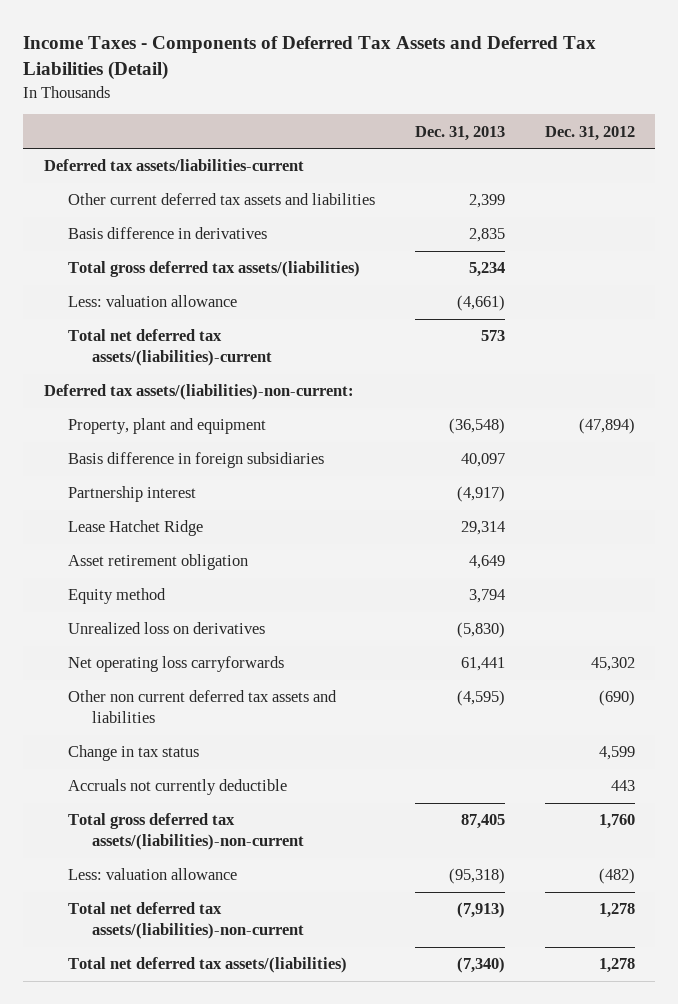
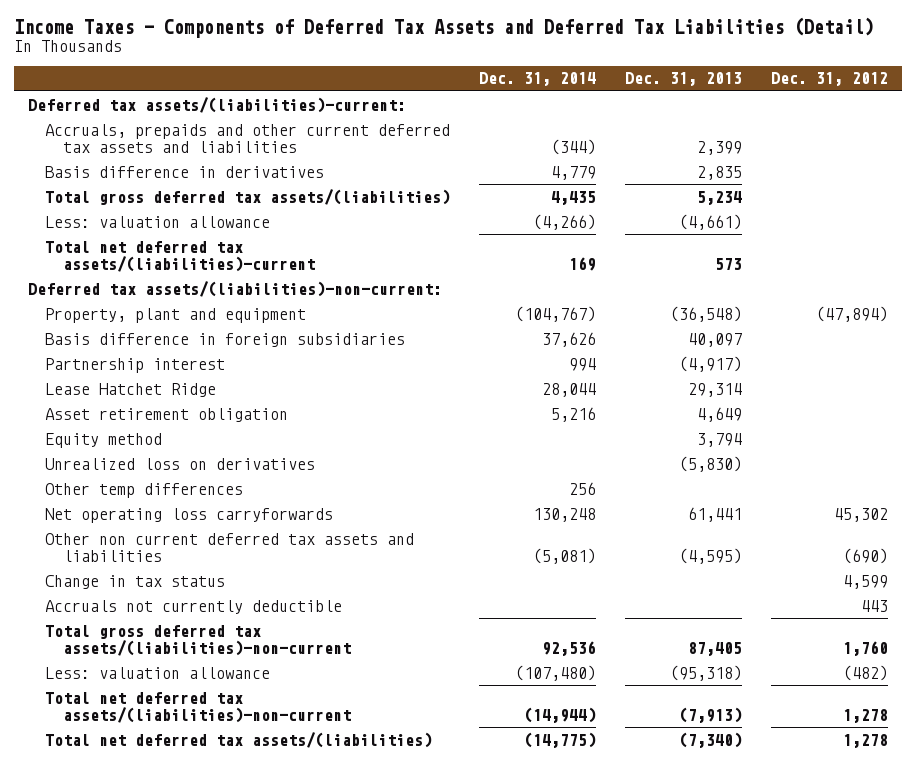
none -> [479,72,597,87] Dec. 31, 2014
[43,159,304,172] Deferred tax assets/liabilities-current -> [28,96,407,113] Deferred tax assets/(liabilities)-current:
[67,193,375,206] Other current deferred tax assets and liabilities -> [45,123,451,153] Accruals, prepaids and other current deferred tax assets and liabilities
none -> [45,482,244,498] Other temp differences

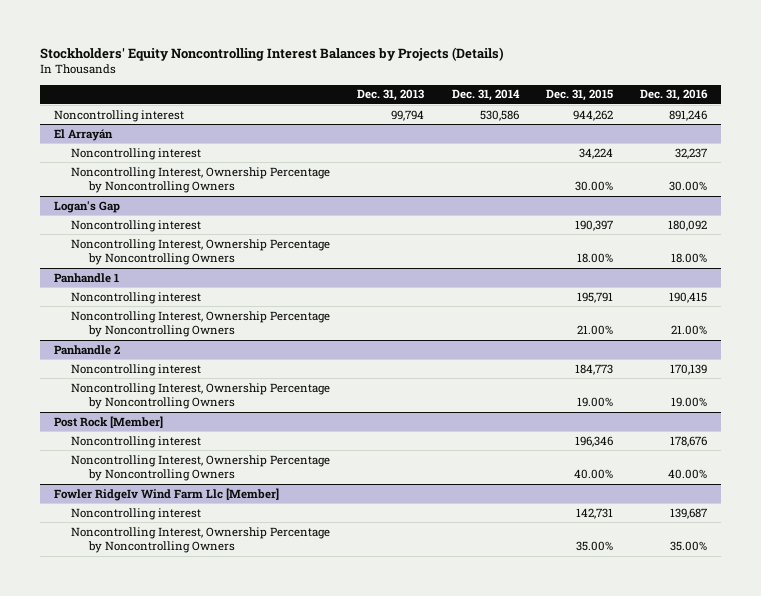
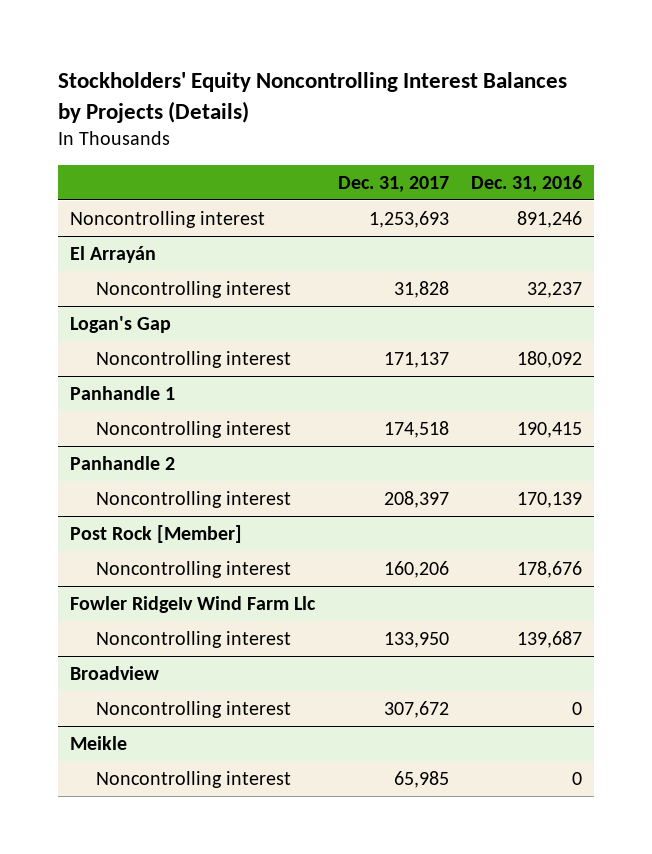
[357,89,425,102] Dec. 31, 2013 -> none
[451,89,520,102] Dec. 31, 2014 -> none
[545,89,613,102] Dec. 31, 2015 -> none
none -> [337,175,449,192] Dec. 31, 2017
[71,166,331,194] Noncontrolling Interest, Ownership Percentage by Noncontrolling Owners -> none
[71,238,331,266] Noncontrolling Interest, Ownership Percentage by Noncontrolling Owners -> none
[71,310,331,338] Noncontrolling Interest, Ownership Percentage by Noncontrolling Owners -> none
[71,382,331,410] Noncontrolling Interest, Ownership Percentage by Noncontrolling Owners -> none
[71,454,331,482] Noncontrolling Interest, Ownership Percentage by Noncontrolling Owners -> none
[53,487,279,501] Fowler RidgeIv Wind Farm Llc [Member] -> [69,595,316,613] Fowler RidgeIv Wind Farm Llc
[71,526,331,554] Noncontrolling Interest, Ownership Percentage by Noncontrolling Owners -> none
none -> [69,665,159,680] Broadview
none -> [95,700,291,718] Noncontrolling interest
none -> [69,735,127,750] Meikle
none -> [95,770,291,788] Noncontrolling interest

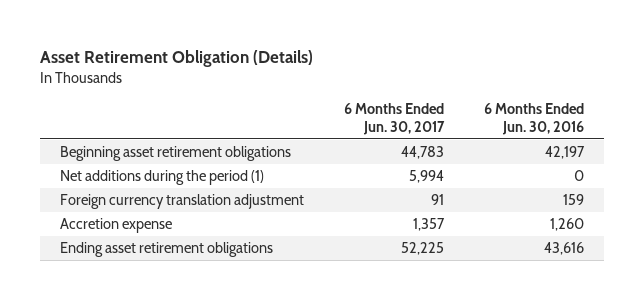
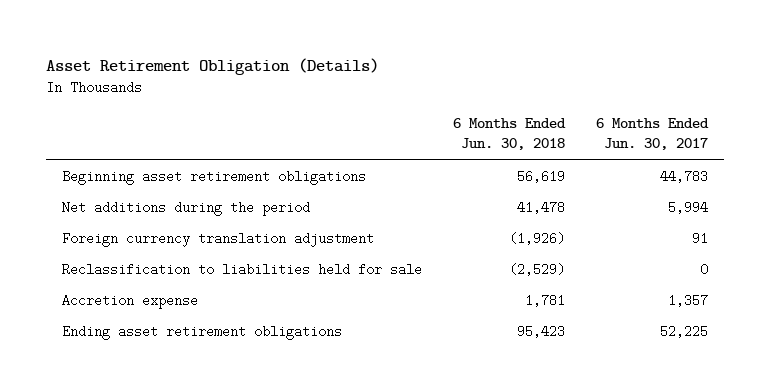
[484,103,585,136] 6 Months Ended Jun. 30, 2016 -> none
none -> [453,118,567,151] 6 Months Ended Jun. 30, 2018
[60,170,265,186] Net additions during the period (1) -> [61,200,310,216] Net additions during the period
none -> [61,262,422,276] Reclassification to liabilities held for sale

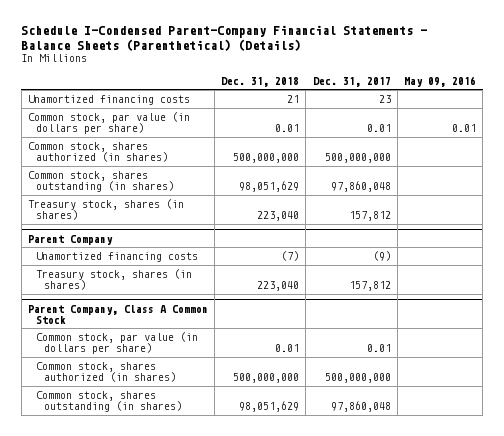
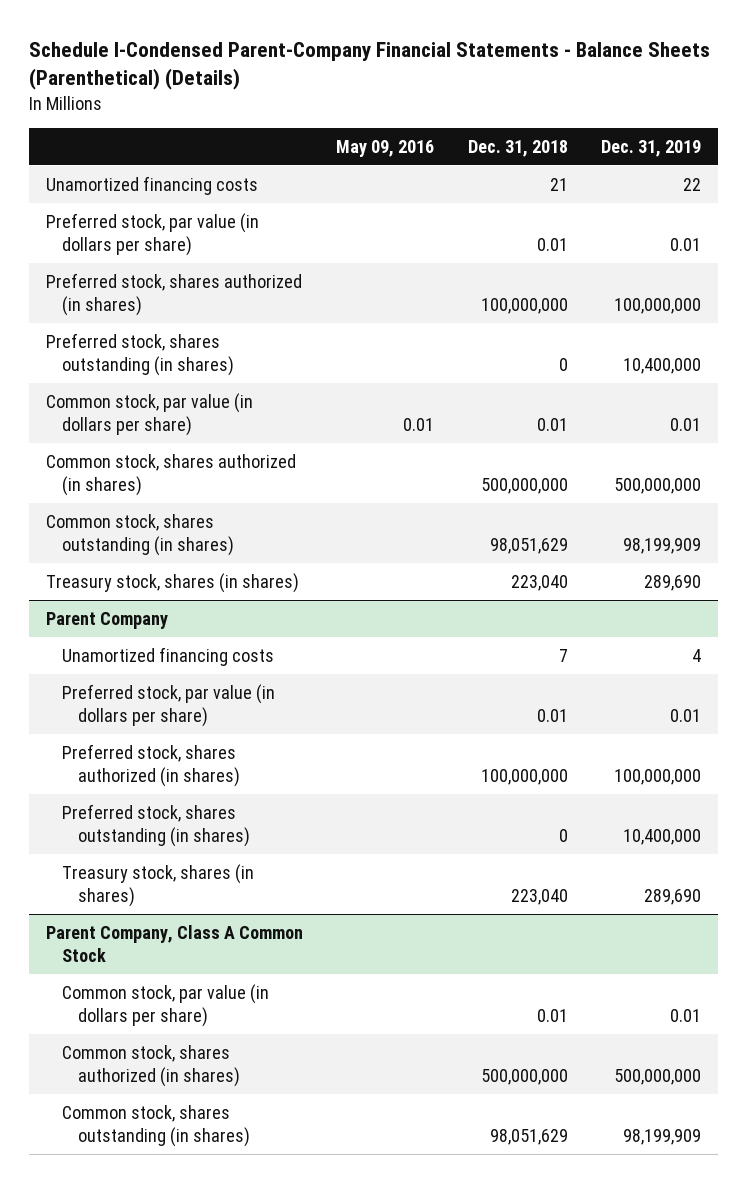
[312,76,391,87] Dec. 31, 2017 -> none
none -> [601,139,702,157] Dec. 31, 2019
none -> [45,212,259,256] Preferred stock, par value (in dollars per share)
none -> [45,272,302,316] Preferred stock, shares authorized (in shares)
none -> [45,332,235,376] Preferred stock, shares outstanding (in shares)
[281,251,300,262] (7) -> [558,648,568,662] 7
none -> [62,683,276,727] Preferred stock, par value (in dollars per share)
none -> [62,743,241,787] Preferred stock, shares authorized (in shares)
none -> [62,803,251,847] Preferred stock, shares outstanding (in shares)

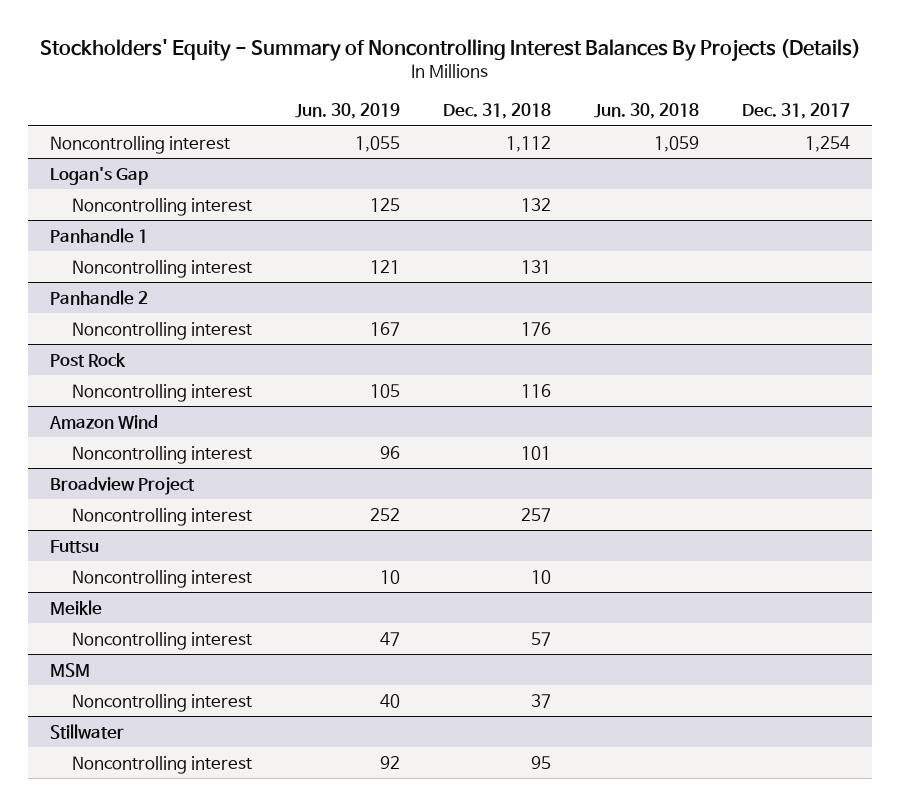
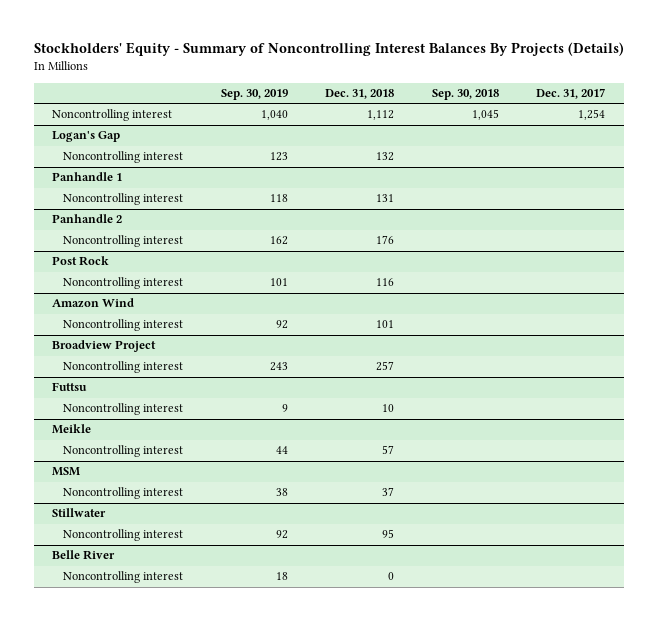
[294,103,400,120] Jun. 30, 2019 -> none
[594,103,700,120] Jun. 30, 2018 -> none
none -> [220,89,288,101] Sep. 30, 2019
none -> [431,89,499,101] Sep. 30, 2018
none -> [52,550,116,561] Belle River
none -> [63,571,184,584] Noncontrolling interest

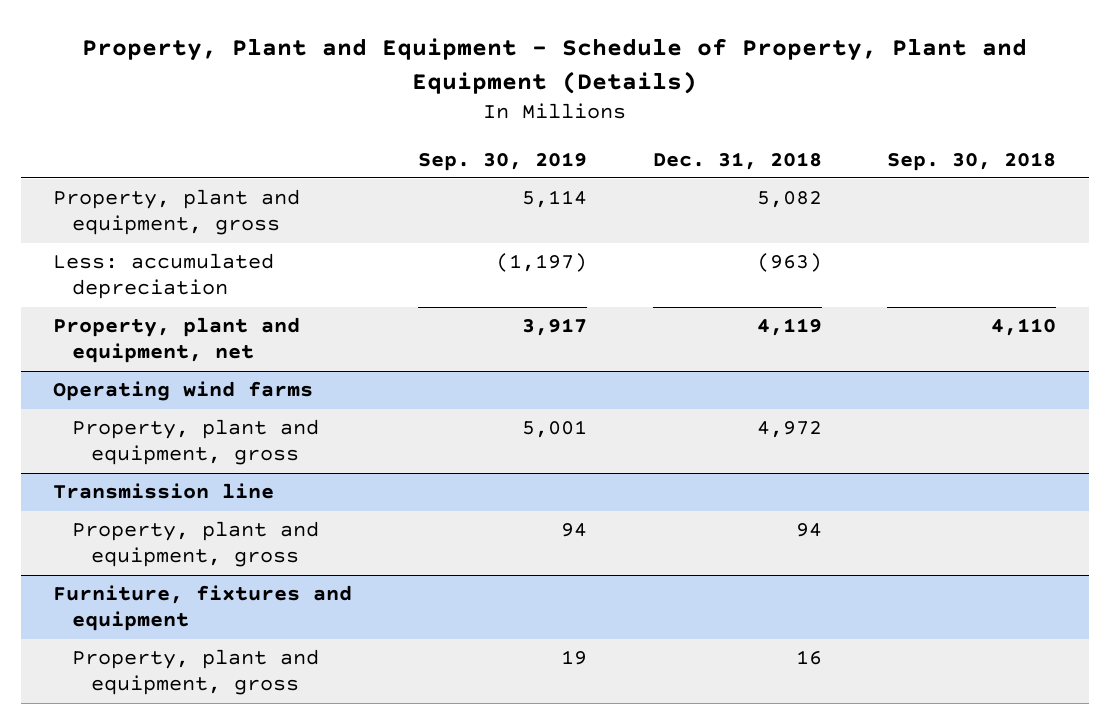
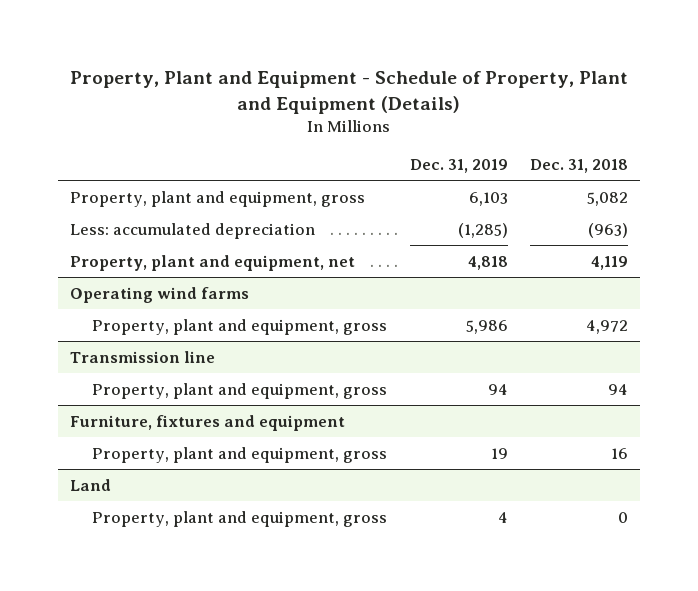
[418,151,588,171] Sep. 30, 2019 -> none
[887,151,1057,171] Sep. 30, 2018 -> none
none -> [409,159,508,174] Dec. 31, 2019
none -> [69,478,111,491] Land
none -> [91,510,387,527] Property, plant and equipment, gross

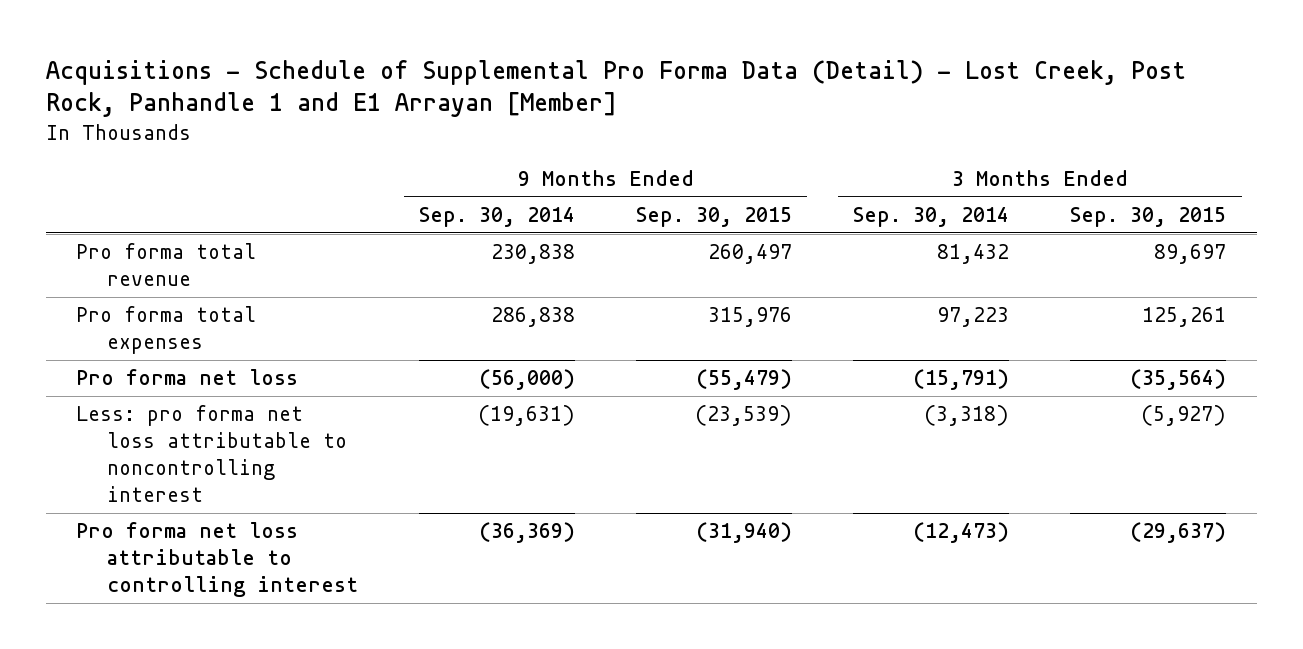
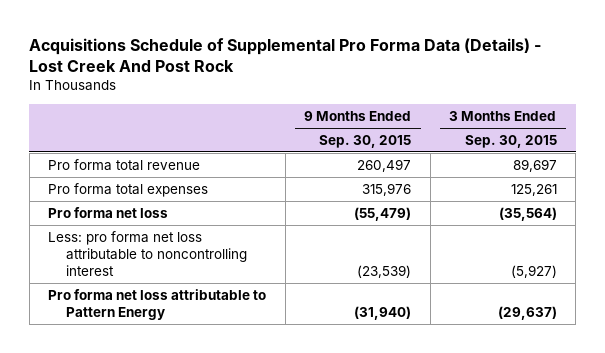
[45,59,1186,118] Acquisitions - Schedule of Supplemental Pro Forma Data (Detail) - Lost Creek, Post Rock, Panhandle 1 and E1 Arrayan [Member] -> [29,37,542,72] Acquisitions Schedule of Supplemental Pro Forma Data (Details) - Lost Creek And Post Rock
[418,207,575,228] Sep. 30, 2014 -> none
[853,207,1010,228] Sep. 30, 2014 -> none
[76,522,358,598] Pro forma net loss attributable to controlling interest -> [48,288,267,321] Pro forma net loss attributable to Pattern Energy

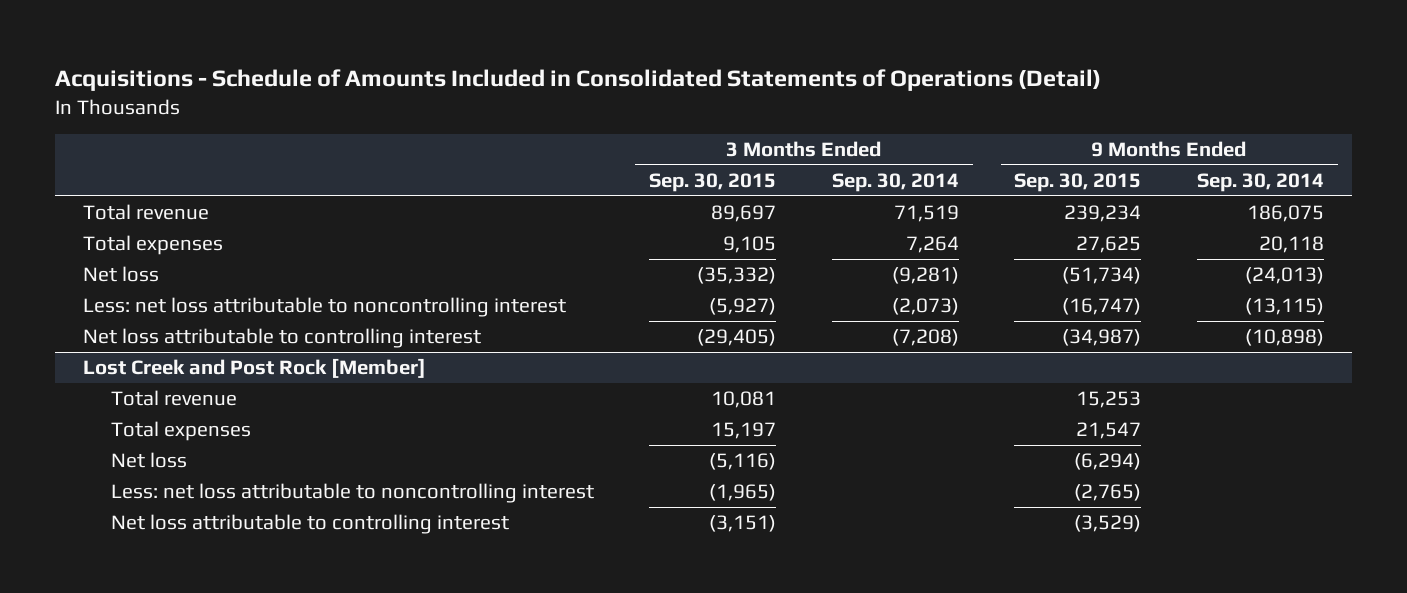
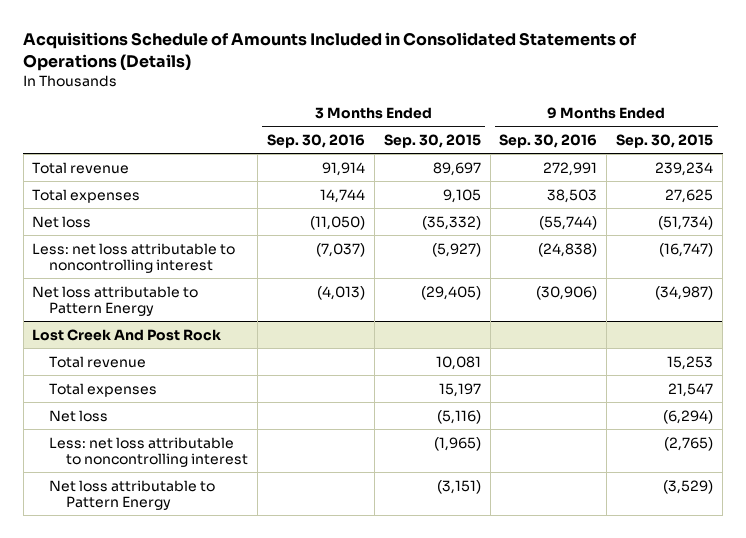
[54,69,1101,92] Acquisitions - Schedule of Amounts Included in Consolidated Statements of Operations (Detail) -> [23,31,638,71] Acquisitions Schedule of Amounts Included in Consolidated Statements of Operations (Details)
[831,172,959,192] Sep. 30, 2014 -> none
[1197,172,1325,192] Sep. 30, 2014 -> none
none -> [266,134,365,149] Sep. 30, 2016
none -> [499,134,598,149] Sep. 30, 2016
[82,327,481,348] Net loss attributable to controlling interest -> [32,285,199,316] Net loss attributable to Pattern Energy
[82,357,426,378] Lost Creek and Post Rock [Member] -> [32,328,222,341] Lost Creek And Post Rock
[110,513,509,534] Net loss attributable to controlling interest -> [49,479,216,510] Net loss attributable to Pattern Energy

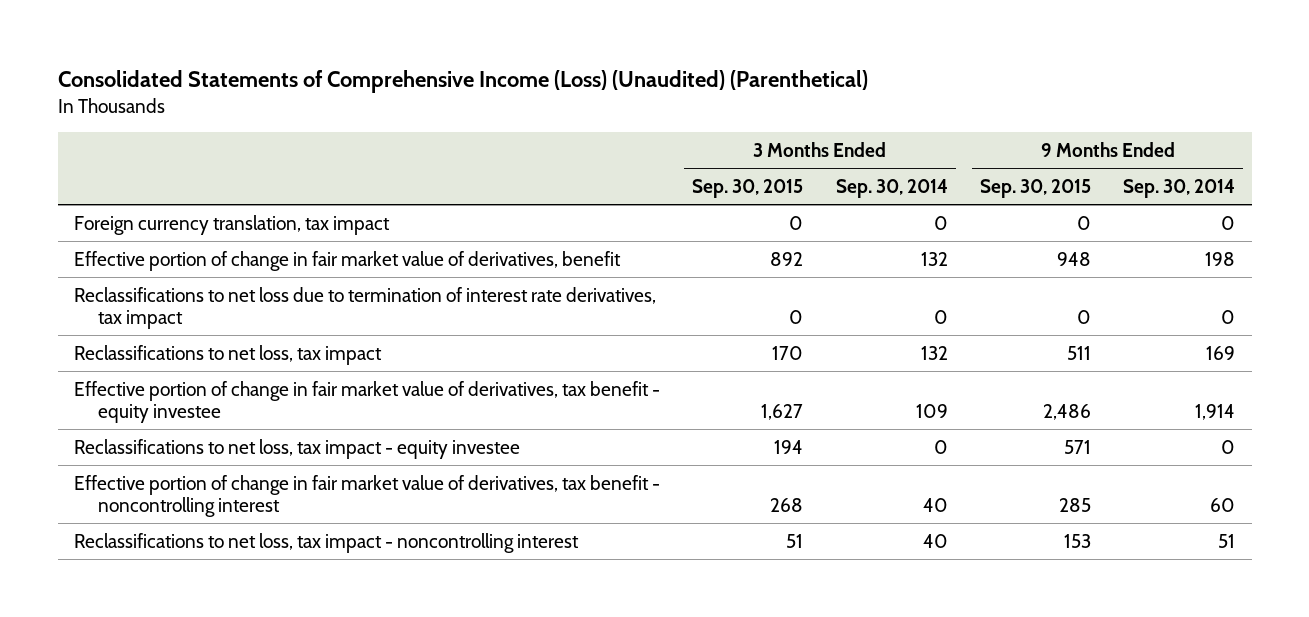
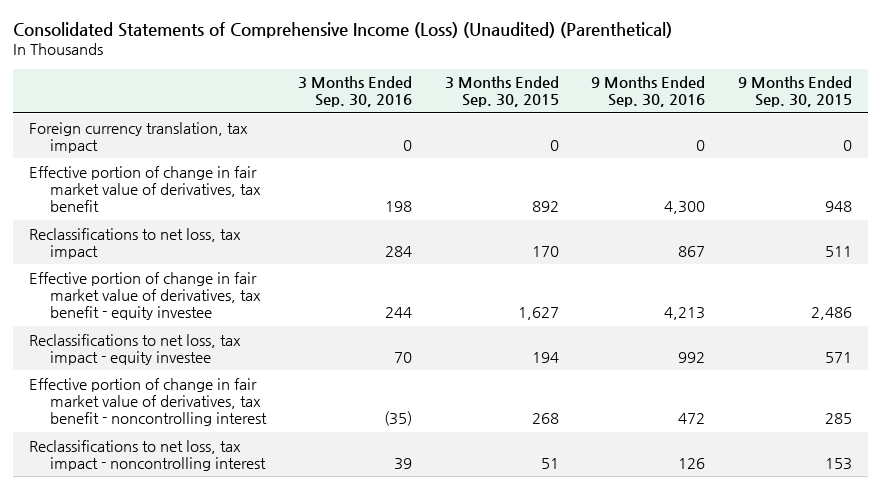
[835,179,948,199] Sep. 30, 2014 -> none
[1123,179,1236,199] Sep. 30, 2014 -> none
none -> [298,76,413,108] 3 Months Ended Sep. 30, 2016
none -> [591,76,706,108] 9 Months Ended Sep. 30, 2016
[73,286,656,330] Reclassifications to net loss due to termination of interest rate derivatives, tax impact -> none
[73,250,621,271] Effective portion of change in fair market value of derivatives, benefit -> [29,165,261,212] Effective portion of change in fair market value of derivatives, tax benefit

